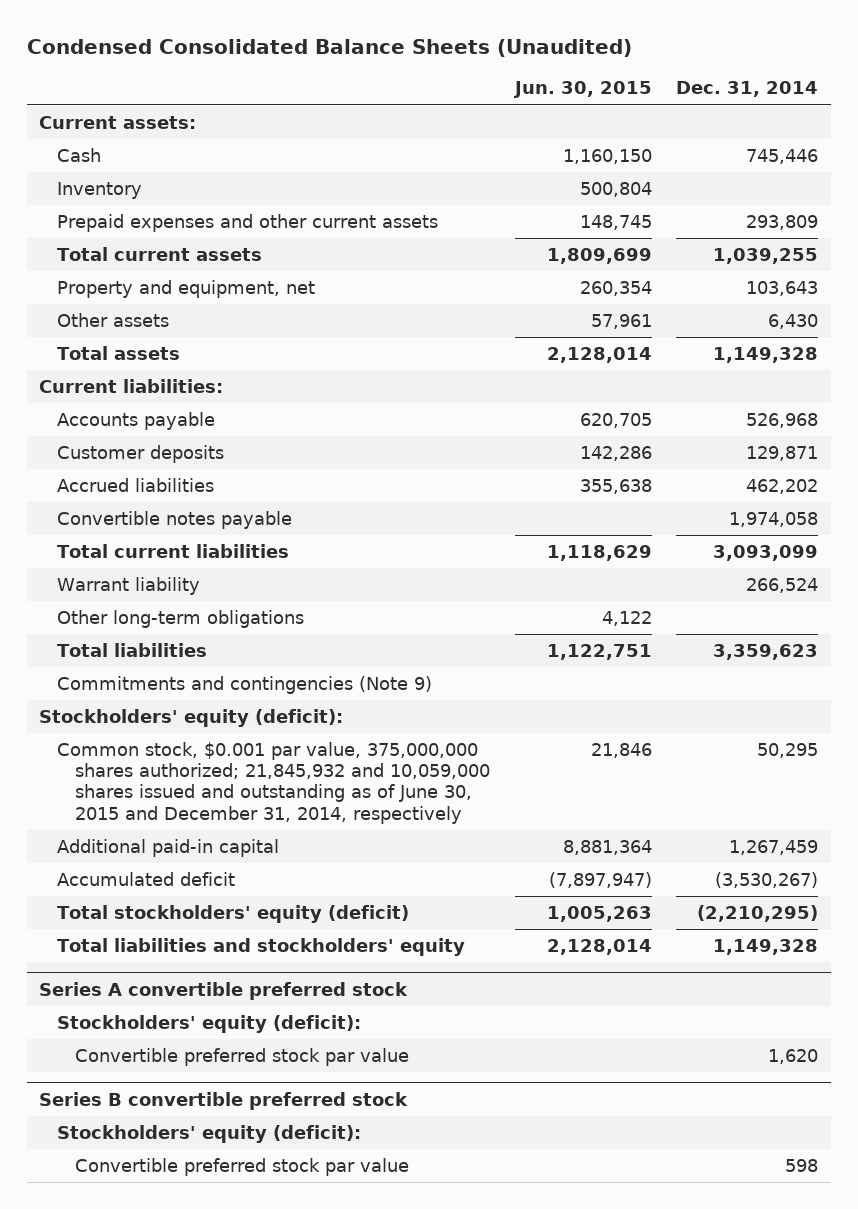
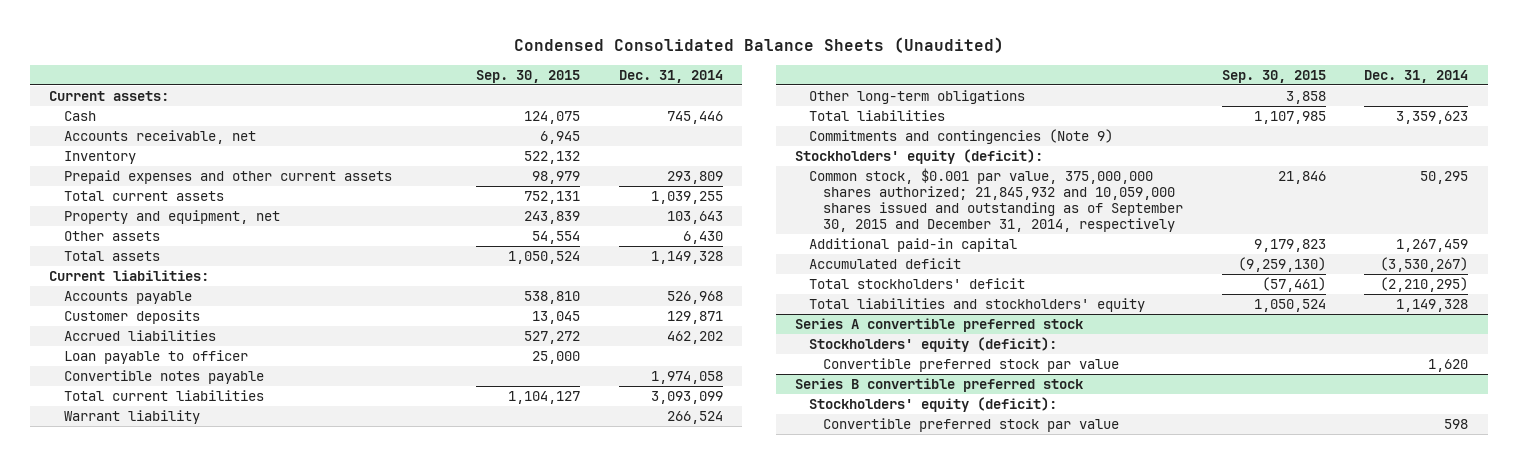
[512,81,652,99] Jun. 30, 2015 -> none
none -> [476,69,581,83] Sep. 30, 2015
none -> [63,130,256,145] Accounts receivable, net
none -> [63,350,248,365] Loan payable to officer
[57,741,491,824] Common stock, $0.001 par value, 375,000,000 shares authorized; 21,845,932 and 10,059,000 shares issued and outstanding as of June 30, 2015 and December 31, 2014, respectively -> [809,168,1184,232] Common stock, $0.001 par value, 375,000,000 shares authorized; 21,845,932 and 10,059,000 shares issued and outstanding as of September 30, 2015 and December 31, 2014, respectively
[57,904,410,923] Total stockholders' equity (deficit) -> [809,278,1026,290] Total stockholders' deficit

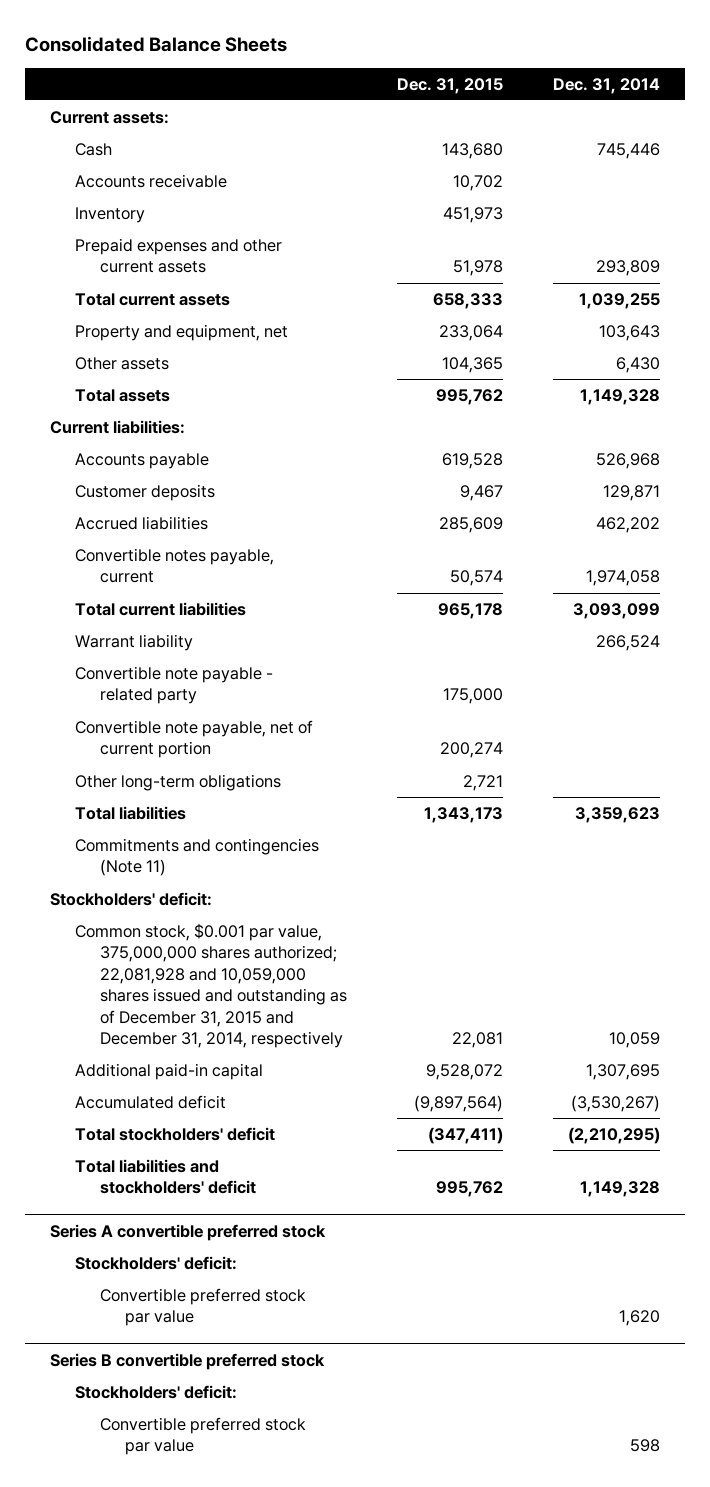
[513,37,1004,54] Condensed Consolidated Balance Sheets (Unaudited) -> [25,36,288,53] Consolidated Balance Sheets
[476,69,581,83] Sep. 30, 2015 -> none
none -> [396,77,503,94] Dec. 31, 2015
[63,130,256,145] Accounts receivable, net -> [74,174,227,189] Accounts receivable
[63,350,248,365] Loan payable to officer -> none
[63,370,264,385] Convertible notes payable -> [74,548,274,584] Convertible notes payable, current
none -> [74,666,273,705] Convertible note payable - related party
none -> [74,720,313,759] Convertible note payable, net of current portion
[809,129,1114,145] Commitments and contingencies (Note 9) -> [74,838,319,877] Commitments and contingencies (Note 11)
[794,149,1043,165] Stockholders' equity (deficit): -> [50,892,213,907] Stockholders' deficit:
[809,168,1184,232] Common stock, $0.001 par value, 375,000,000 shares authorized; 21,845,932 and 10,059,000 shares issued and outstanding as of September 30, 2015 and December 31, 2014, respectively -> [74,923,347,1048] Common stock, $0.001 par value, 375,000,000 shares authorized; 22,081,928 and 10,059,000 shares issued and outstanding as of December 31, 2015 and December 31, 2014, respectively
[1420,171,1469,185] 50,295 -> [608,1031,660,1048] 10,059
[1396,239,1469,253] 1,267,459 -> [585,1064,660,1081] 1,307,695
[809,298,1146,313] Total liabilities and stockholders' equity -> [74,1159,256,1195] Total liabilities and stockholders' deficit
[809,337,1058,353] Stockholders' equity (deficit): -> [74,1256,237,1271] Stockholders' deficit:
[809,397,1058,413] Stockholders' equity (deficit): -> [74,1385,237,1400] Stockholders' deficit:

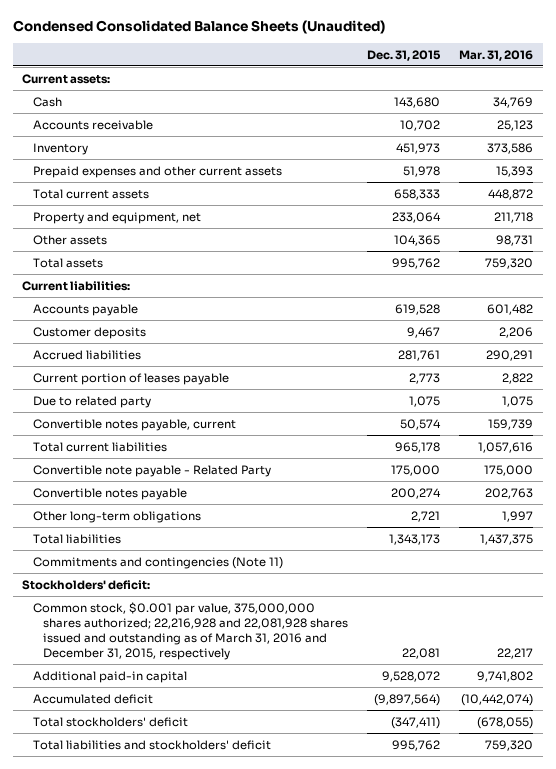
[25,36,288,53] Consolidated Balance Sheets -> [12,20,385,35] Condensed Consolidated Balance Sheets (Unaudited)
[552,77,660,94] Dec. 31, 2014 -> none
none -> [459,49,534,61] Mar. 31, 2016
[438,517,503,534] 285,609 -> [398,349,441,361] 281,761
none -> [32,372,229,385] Current portion of leases payable
none -> [32,395,151,408] Due to related party
[74,634,193,652] Warrant liability -> none
[74,666,273,705] Convertible note payable - related party -> [32,464,271,477] Convertible note payable - Related Party
[74,720,313,759] Convertible note payable, net of current portion -> [32,487,187,500] Convertible notes payable
[74,923,347,1048] Common stock, $0.001 par value, 375,000,000 shares authorized; 22,081,928 and 10,059,000 shares issued and outstanding as of December 31, 2015 and December 31, 2014, respectively -> [32,601,349,660] Common stock, $0.001 par value, 375,000,000 shares authorized; 22,216,928 and 22,081,928 shares issued and outstanding as of March 31, 2016 and December 31, 2015, respectively
[50,1223,327,1241] Series A convertible preferred stock -> none
[74,1256,237,1271] Stockholders' deficit: -> none
[99,1288,306,1327] Convertible preferred stock par value -> none
[50,1352,326,1370] Series B convertible preferred stock -> none
[74,1385,237,1400] Stockholders' deficit: -> none
[99,1417,306,1456] Convertible preferred stock par value -> none

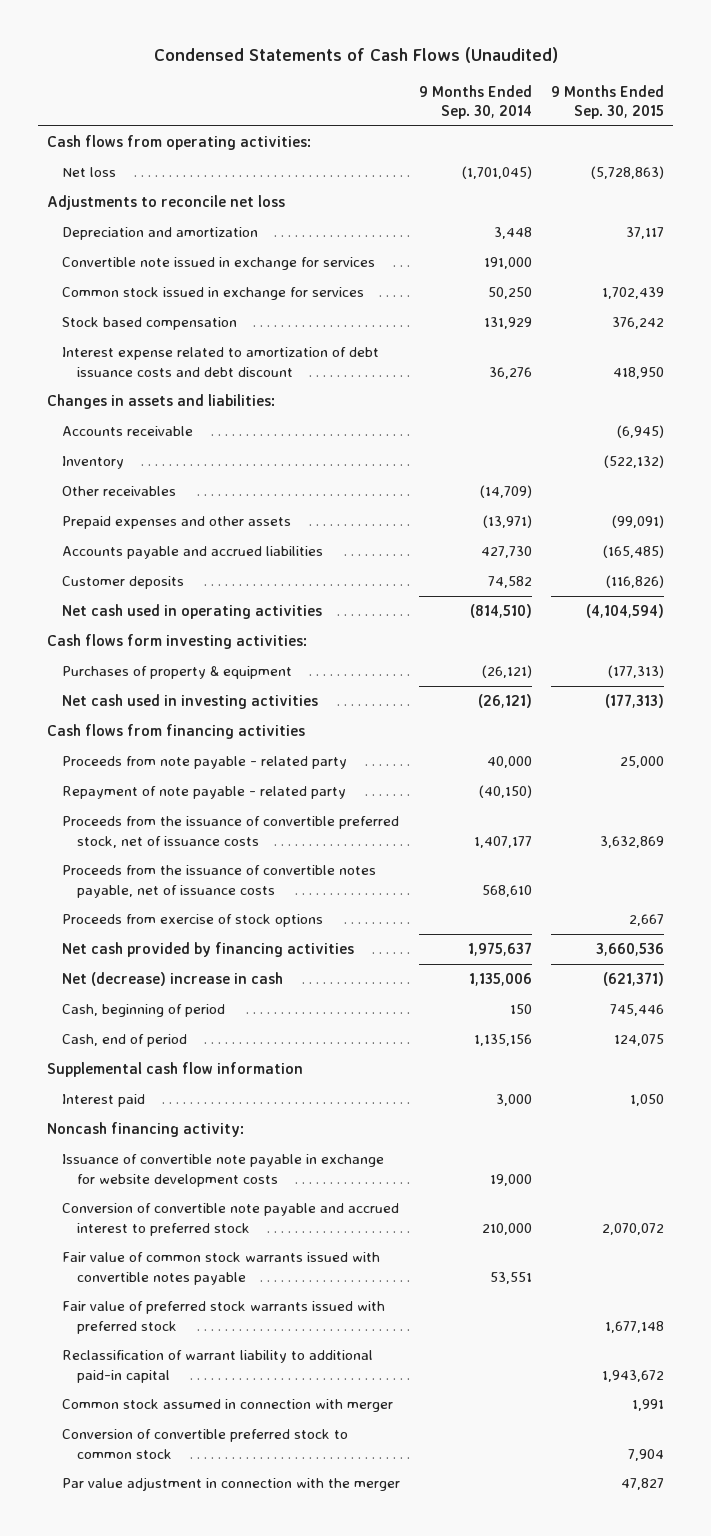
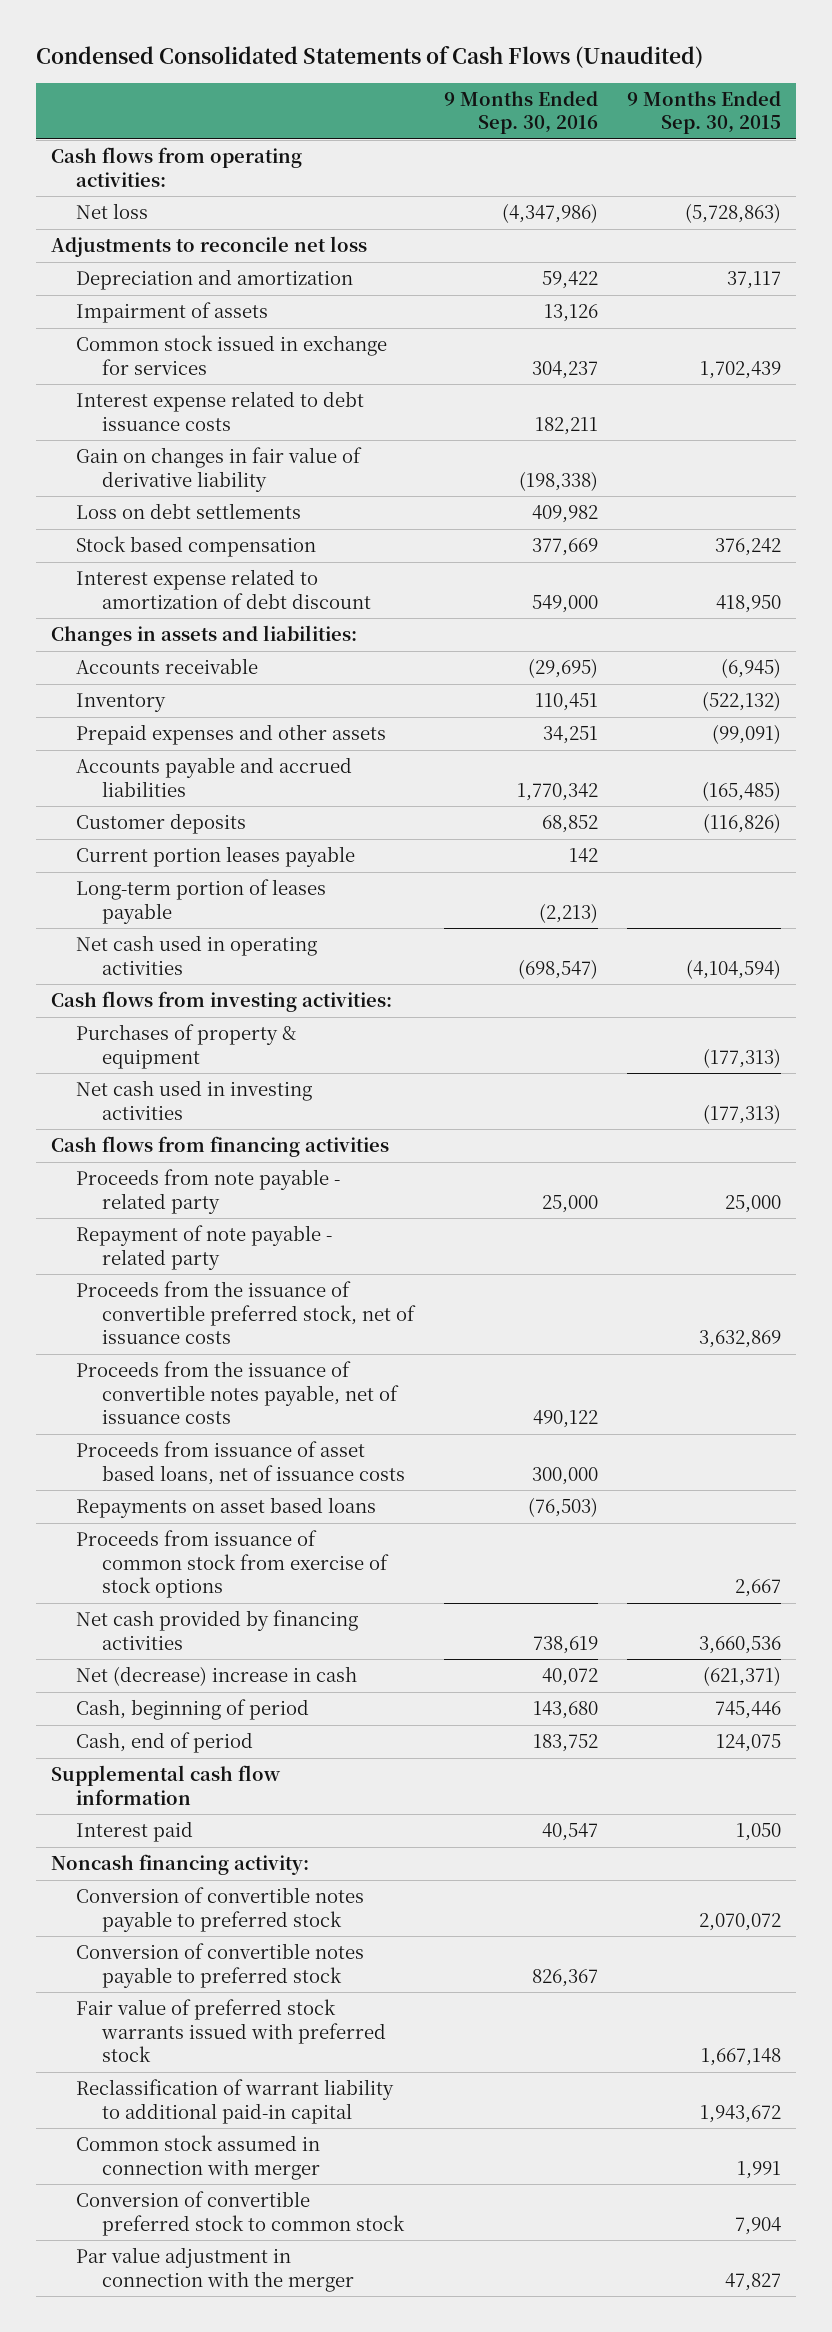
[153,47,558,64] Condensed Statements of Cash Flows (Unaudited) -> [35,46,703,69] Condensed Consolidated Statements of Cash Flows (Unaudited)
[419,84,533,120] 9 Months Ended Sep. 30, 2014 -> none
none -> [443,90,598,135] 9 Months Ended Sep. 30, 2016
[62,257,376,271] Convertible note issued in exchange for services -> none
none -> [76,302,269,324] Impairment of assets
none -> [76,391,365,431] Interest expense related to debt issuance costs
none -> [76,447,363,492] Gain on changes in fair value of derivative liability
none -> [76,503,302,520] Loss on debt settlements
[62,347,380,377] Interest expense related to amortization of debt issuance costs and debt discount -> [76,569,371,609] Interest expense related to amortization of debt discount
[62,486,177,497] Other receivables -> none
none -> [76,846,356,868] Current portion leases payable
none -> [76,879,327,924] Long-term portion of leases payable
[47,634,308,650] Cash flows form investing activities: -> [50,991,392,1013] Cash flows from investing activities:
none -> [76,1441,405,1485] Proceeds from issuance of asset based loans, net of issuance costs
none -> [76,1497,377,1519] Repayments on asset based loans
[62,914,324,928] Proceeds from exercise of stock options -> [76,1530,389,1599] Proceeds from issuance of common stock from exercise of stock options
[62,1154,385,1187] Issuance of convertible note payable in exchange for website development costs -> none
[62,1252,381,1285] Fair value of common stock warrants issued with convertible notes payable -> none
[62,1203,400,1236] Conversion of convertible note payable and accrued interest to preferred stock -> [76,1887,365,1932] Conversion of convertible notes payable to preferred stock
none -> [76,1943,365,1988] Conversion of convertible notes payable to preferred stock
[604,1320,664,1333] 1,677,148 -> [701,2048,782,2067] 1,667,148

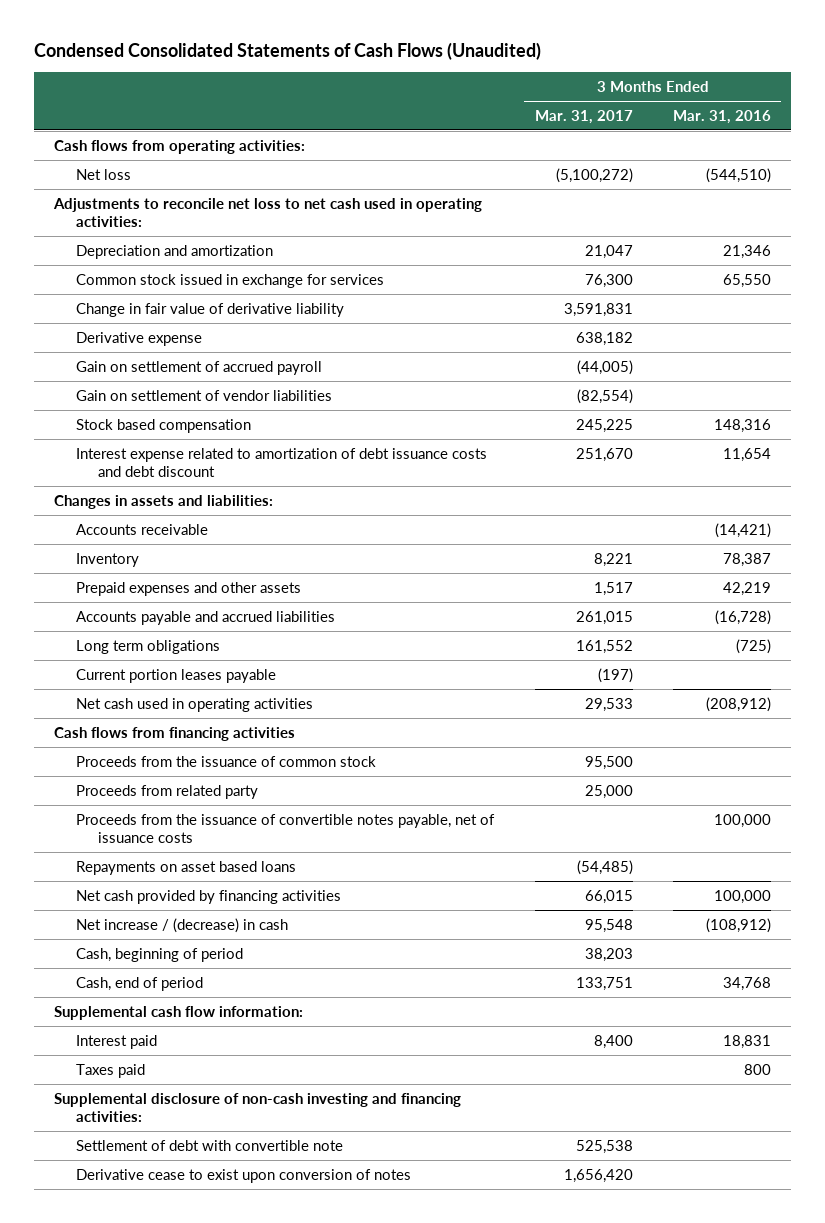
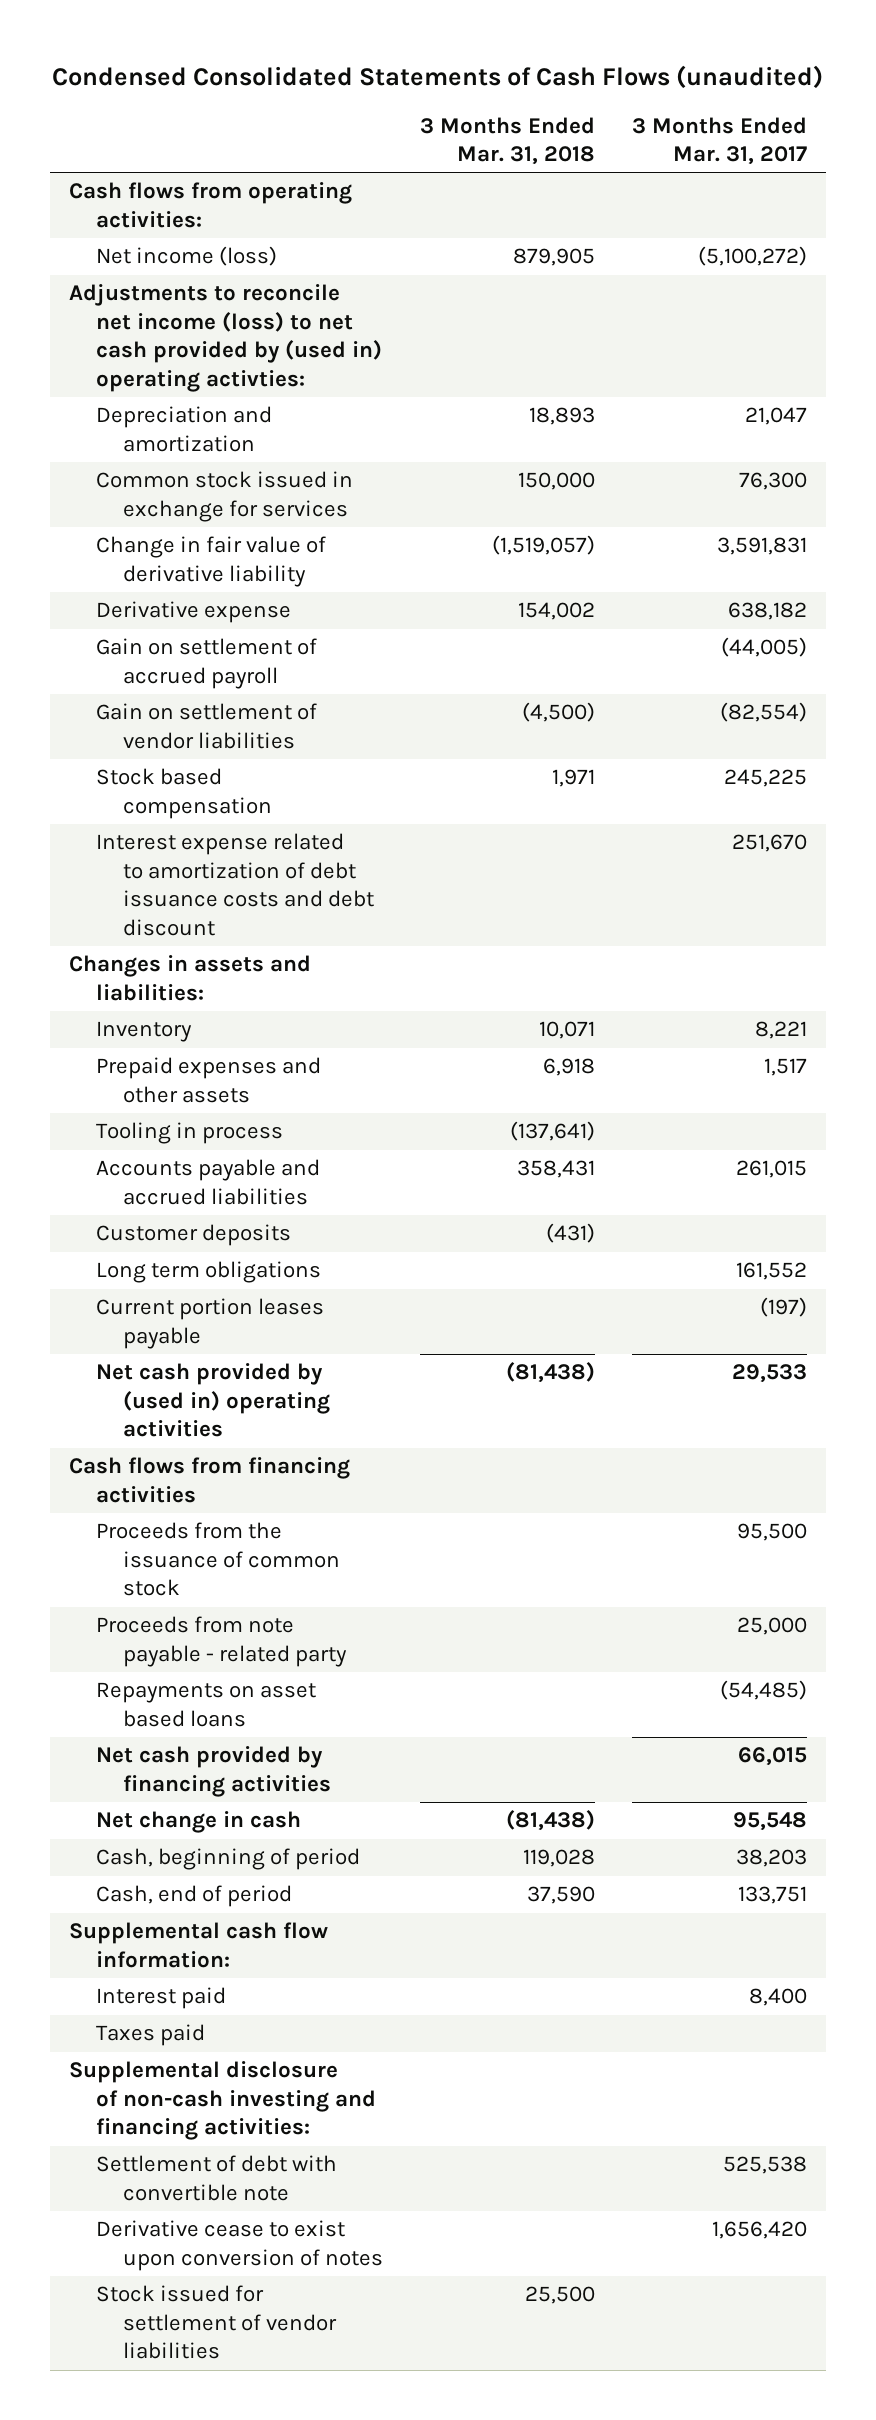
[33,42,541,61] Condensed Consolidated Statements of Cash Flows (Unaudited) -> [52,65,824,90] Condensed Consolidated Statements of Cash Flows (unaudited)
[673,109,772,124] Mar. 31, 2016 -> none
none -> [420,116,596,166] 3 Months Ended Mar. 31, 2018
[76,168,132,180] Net loss -> [96,246,278,267] Net income (loss)
[52,197,482,227] Adjustments to reconcile net loss to net cash used in operating activities: -> [68,284,383,392] Adjustments to reconcile net income (loss) to net cash provided by (used in) operating activties:
[76,523,209,535] Accounts receivable -> none
none -> [96,1122,284,1145] Tooling in process
none -> [96,1224,292,1247] Customer deposits
[76,697,314,712] Net cash used in operating activities -> [96,1363,331,1438] Net cash provided by (used in) operating activities
[76,813,496,843] Proceeds from the issuance of convertible notes payable, net of issuance costs -> none
[76,784,259,799] Proceeds from related party -> [96,1616,348,1667] Proceeds from note payable - related party
[76,917,289,933] Net increase / (decrease) in cash -> [96,1811,302,1834] Net change in cash
none -> [96,2285,338,2360] Stock issued for settlement of vendor liabilities

